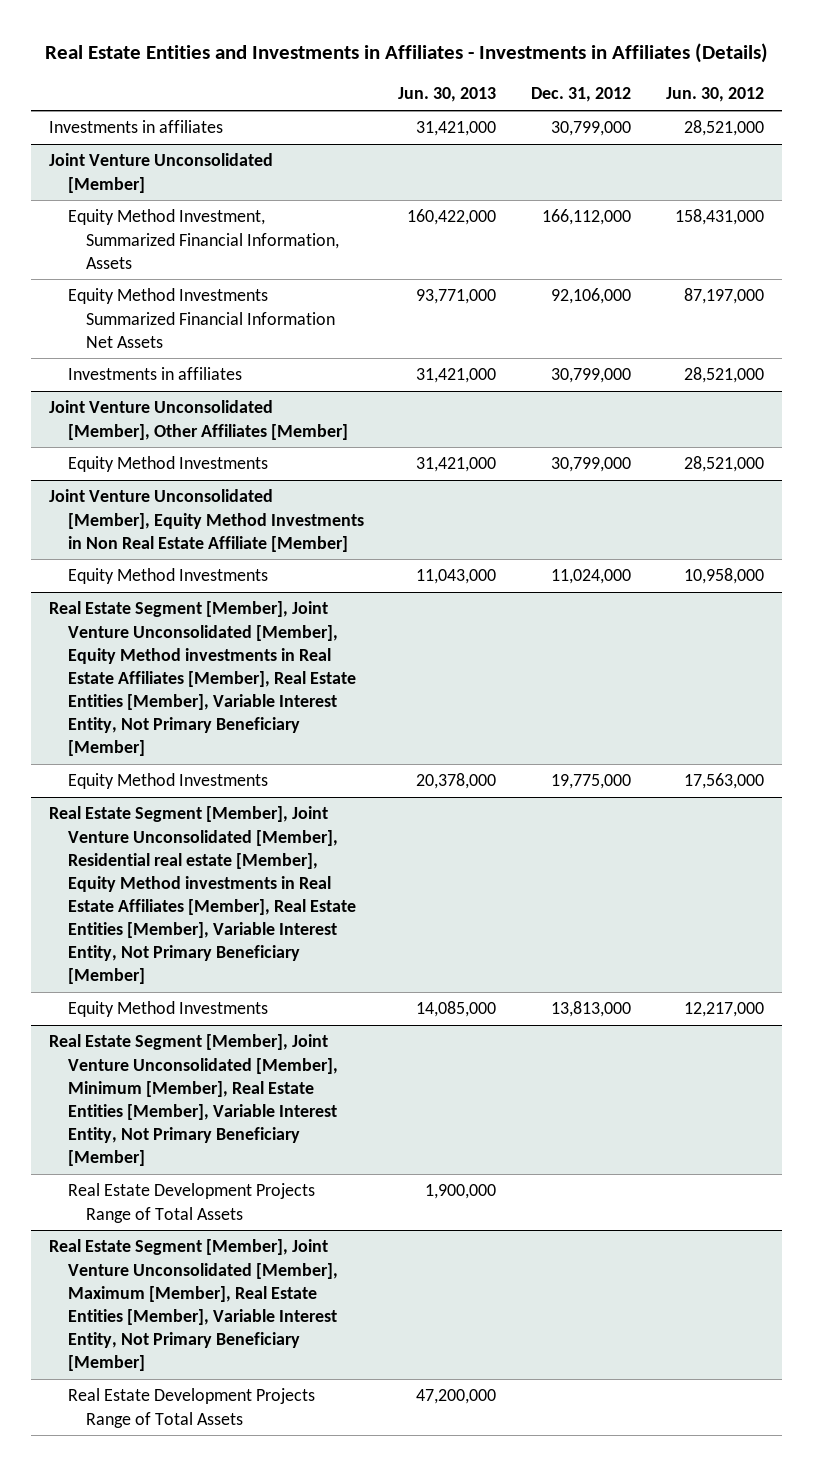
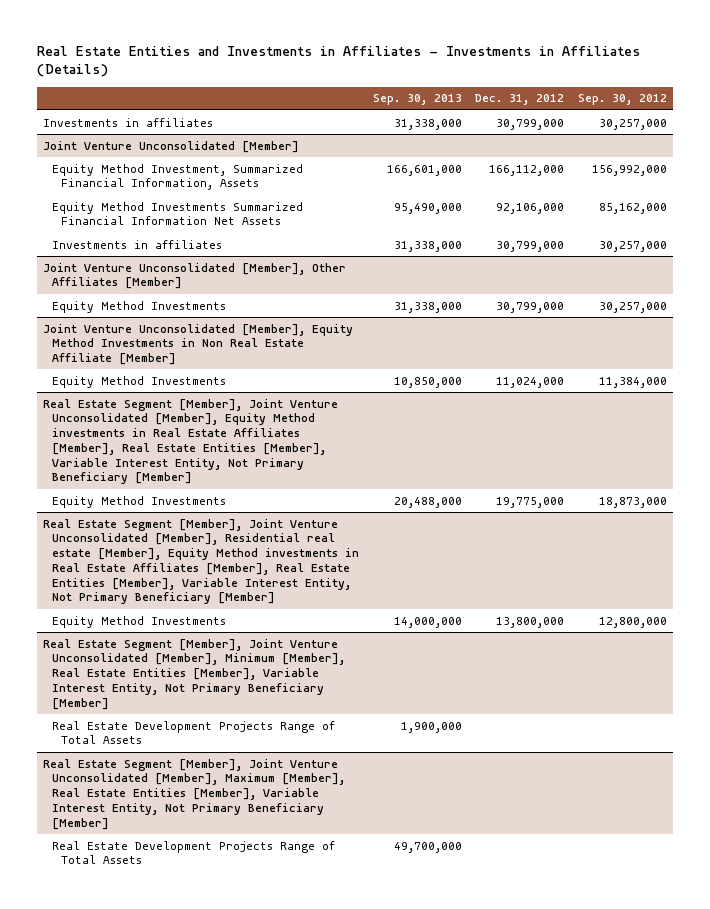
[398,87,497,103] Jun. 30, 2013 -> none
[666,87,765,103] Jun. 30, 2012 -> none
none -> [372,94,462,106] Sep. 30, 2013
none -> [577,94,667,106] Sep. 30, 2012
[551,1001,632,1018] 13,813,000 -> [496,616,565,628] 13,800,000

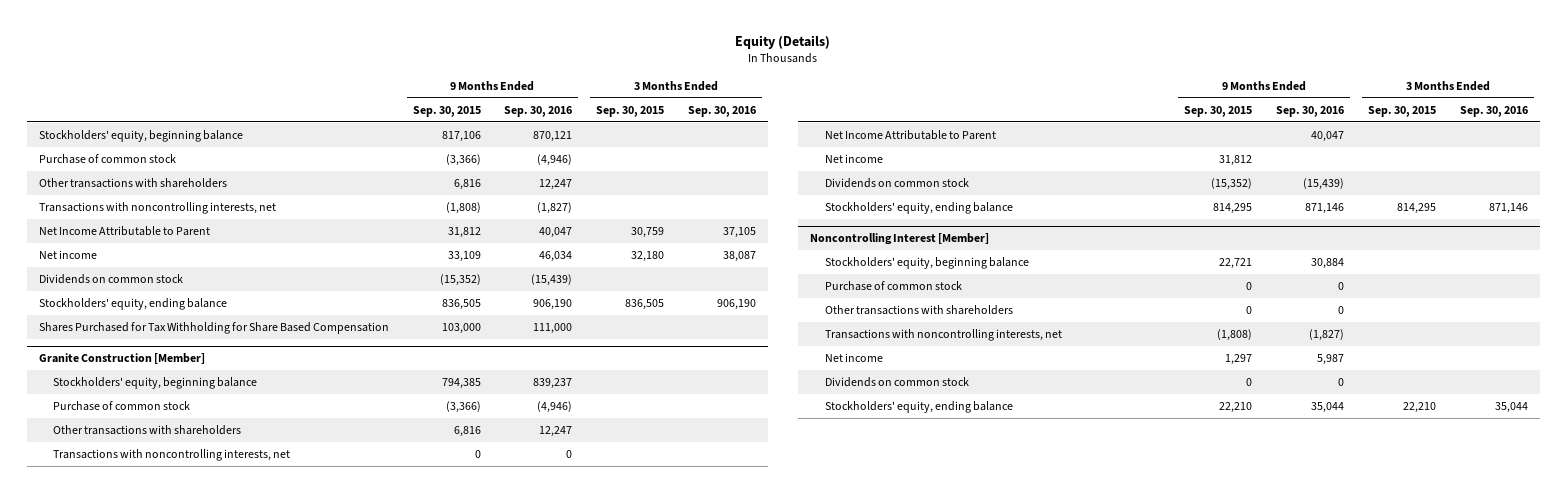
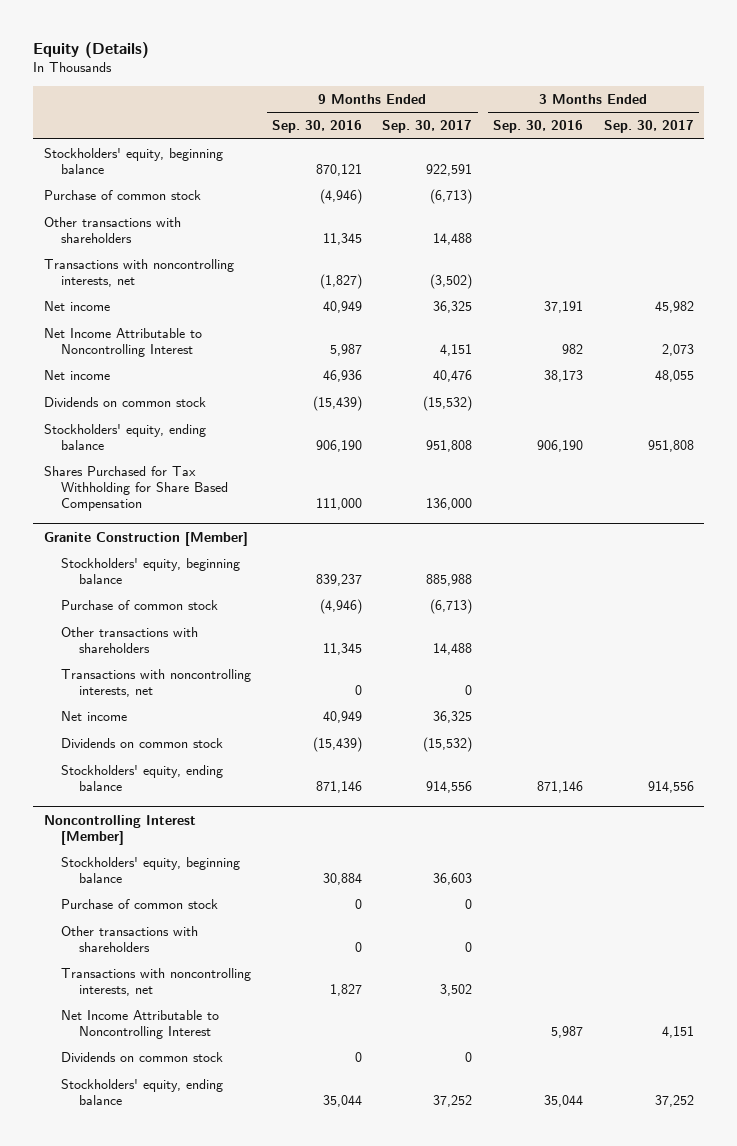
[412,105,481,117] Sep. 30, 2015 -> none
[596,105,665,117] Sep. 30, 2015 -> none
none -> [382,120,473,134] Sep. 30, 2017
none -> [603,120,694,134] Sep. 30, 2017
[539,178,573,190] 12,247 -> [322,232,362,245] 11,345
[38,225,210,236] Net Income Attributable to Parent -> [43,300,110,311] Net income
[539,226,573,238] 40,047 -> [322,300,362,313] 40,949
[723,226,757,238] 37,105 -> [544,300,584,313] 37,191
none -> [43,327,202,357] Net Income Attributable to Noncontrolling Interest
[539,250,573,262] 46,034 -> [322,369,362,382] 46,936
[723,250,757,262] 38,087 -> [544,369,584,382] 38,173
[539,425,573,437] 12,247 -> [322,642,362,655] 11,345
[824,153,883,163] Net income -> none
[824,129,996,140] Net Income Attributable to Parent -> [61,710,128,721] Net income
[1311,130,1345,142] 40,047 -> [322,710,362,723] 40,949
[824,352,883,362] Net income -> none
[1309,328,1345,341] (1,827) -> [329,983,362,996] 1,827
none -> [61,1009,220,1039] Net Income Attributable to Noncontrolling Interest

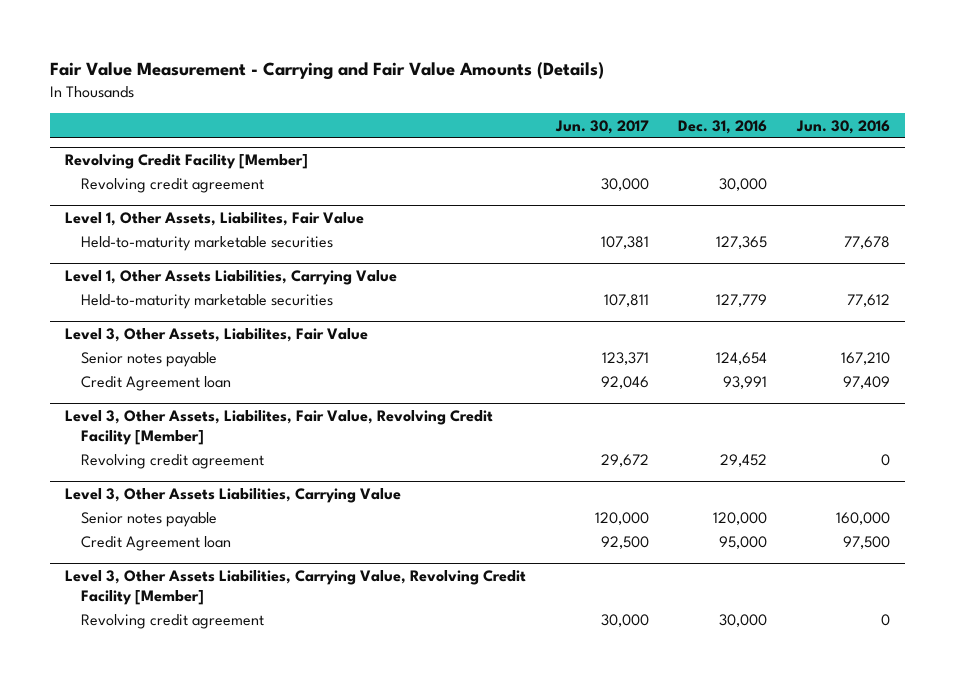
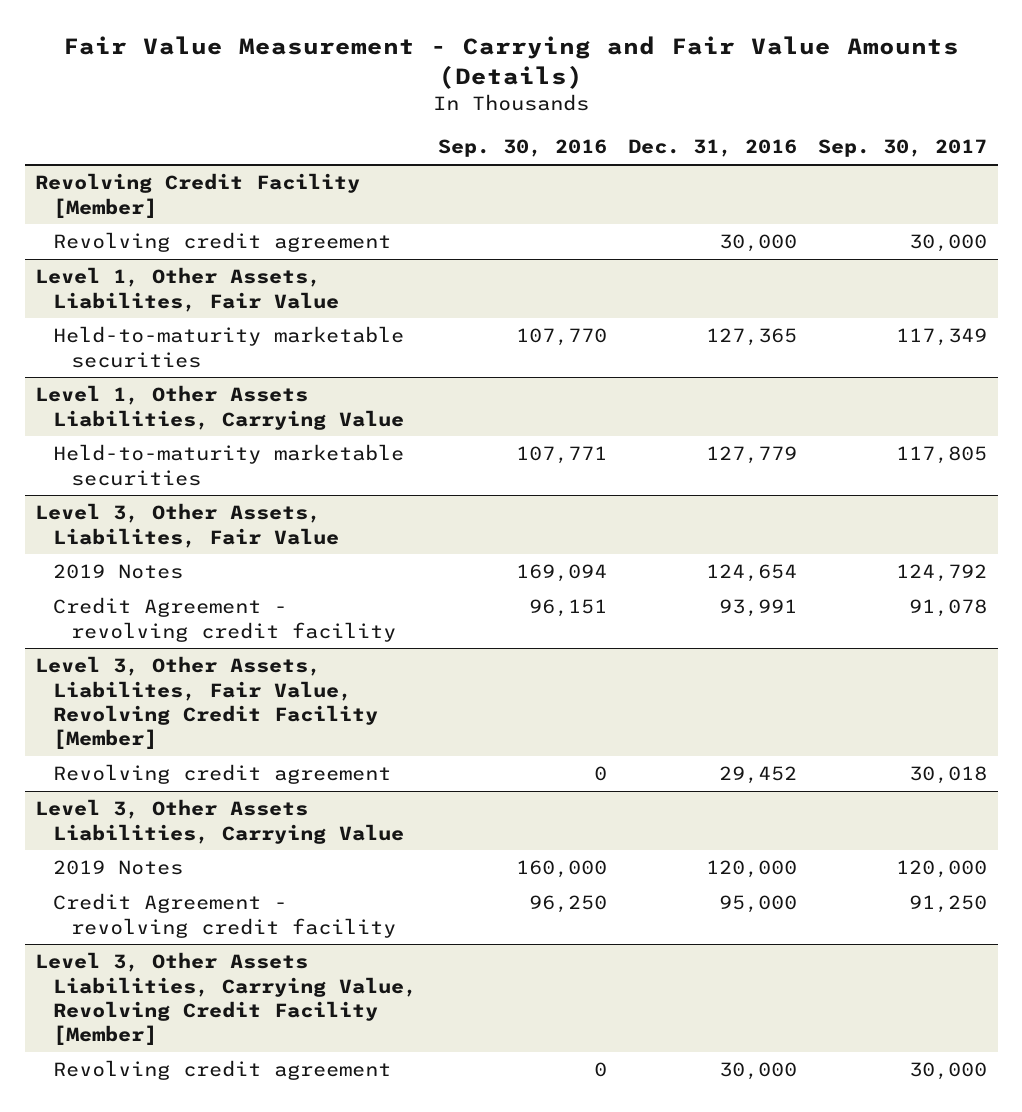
[554,119,649,134] Jun. 30, 2017 -> none
[796,119,891,134] Jun. 30, 2016 -> none
none -> [437,139,607,158] Sep. 30, 2016
none -> [818,139,988,158] Sep. 30, 2017
[80,352,217,368] Senior notes payable -> [52,564,183,580] 2019 Notes
[80,376,231,392] Credit Agreement loan -> [52,597,396,642] Credit Agreement - revolving credit facility
[80,512,217,528] Senior notes payable -> [52,860,183,876] 2019 Notes
[80,536,231,552] Credit Agreement loan -> [52,893,396,938] Credit Agreement - revolving credit facility

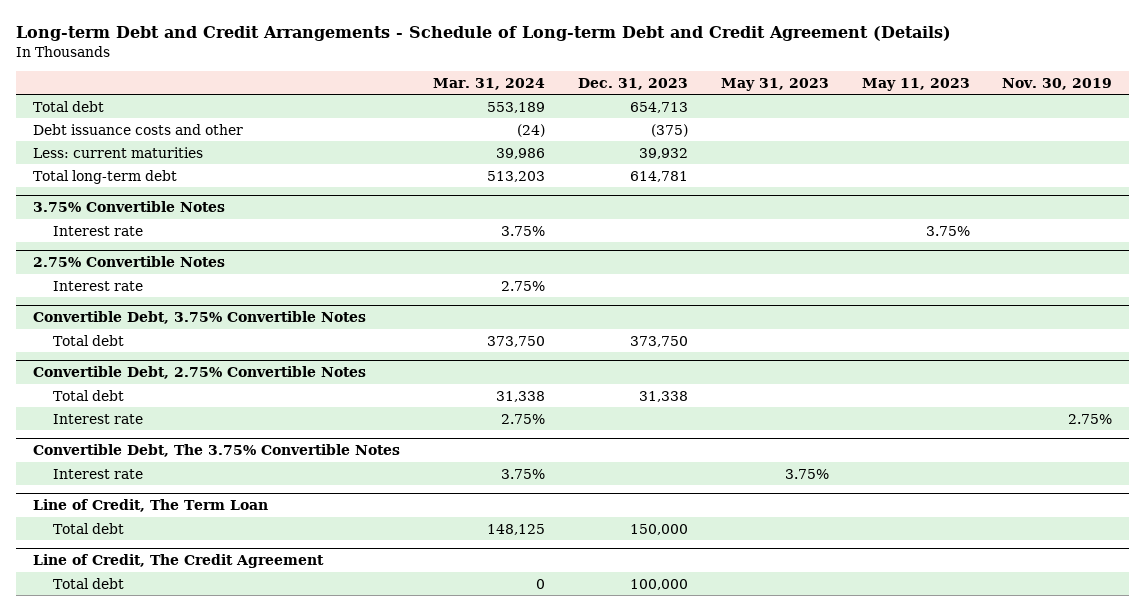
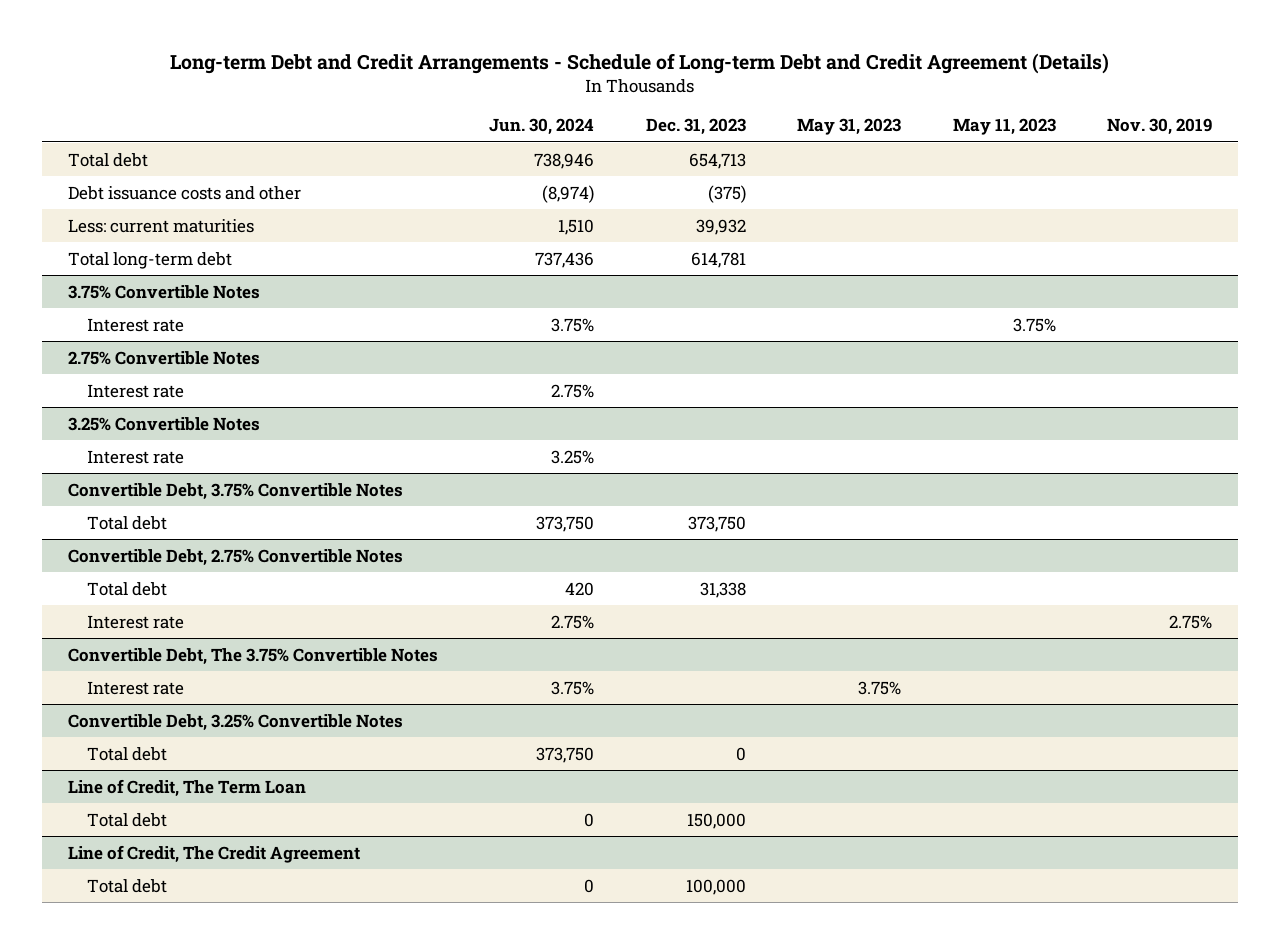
[432,77,545,90] Mar. 31, 2024 -> none
none -> [489,118,595,136] Jun. 30, 2024
none -> [67,416,260,431] 3.25% Convertible Notes
none -> [86,449,184,464] Interest rate
none -> [67,713,403,731] Convertible Debt, 3.25% Convertible Notes
none -> [86,746,167,761] Total debt

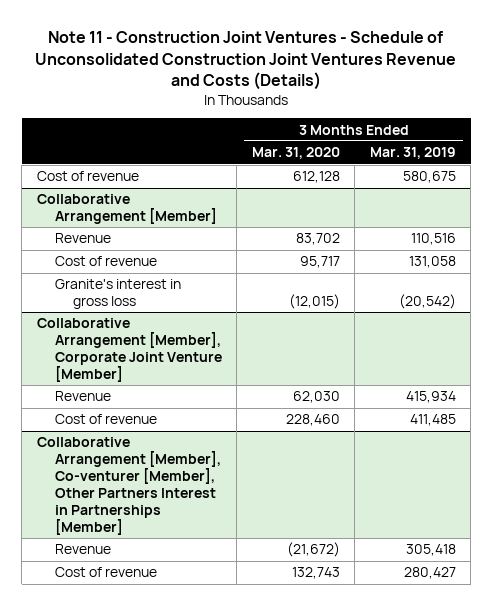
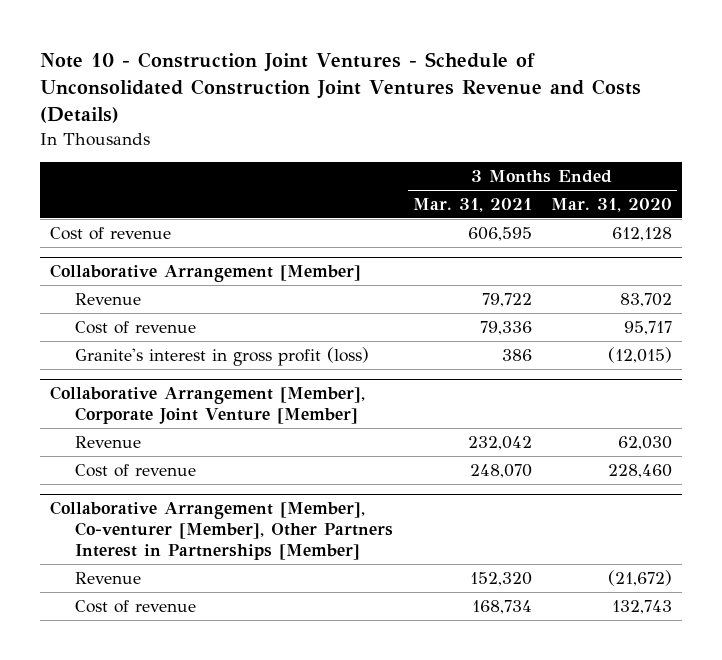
[35,31,457,90] Note 11 - Construction Joint Ventures - Schedule of Unconsolidated Construction Joint Ventures Revenue and Costs (Details) -> [40,52,642,124] Note 10 - Construction Joint Ventures - Schedule of Unconsolidated Construction Joint Ventures Revenue and Costs (Details)
[369,147,456,160] Mar. 31, 2019 -> none
none -> [412,198,532,213] Mar. 31, 2021
[54,279,181,310] Granite's interest in gross loss -> [75,346,370,366] Granite's interest in gross profit (loss)

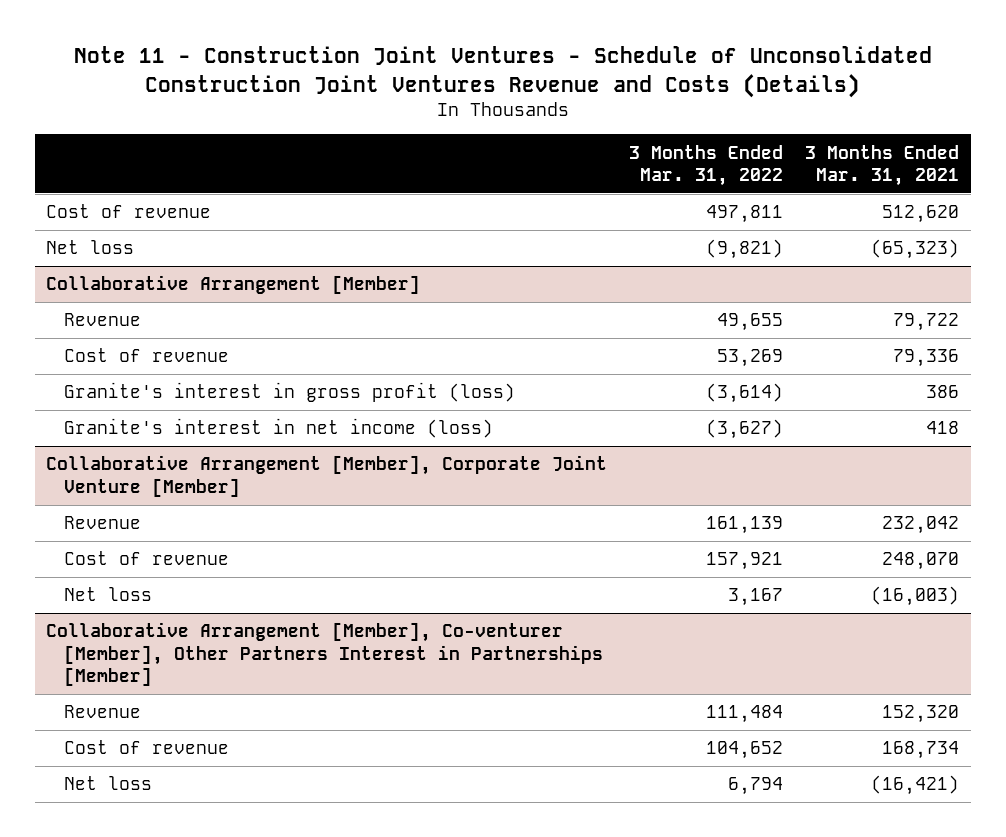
[40,52,642,124] Note 10 - Construction Joint Ventures - Schedule of Unconsolidated Construction Joint Ventures Revenue and Costs (Details) -> [73,46,932,98] Note 11 - Construction Joint Ventures - Schedule of Unconsolidated Construction Joint Ventures Revenue and Costs (Details)
[551,198,673,213] Mar. 31, 2020 -> none
none -> [629,144,784,187] 3 Months Ended Mar. 31, 2022
[467,226,532,241] 606,595 -> [882,205,960,224] 512,620
none -> [46,240,135,255] Net loss
none -> [64,418,494,439] Granite's interest in net income (loss)
none -> [64,587,153,602] Net loss
none -> [64,776,153,791] Net loss

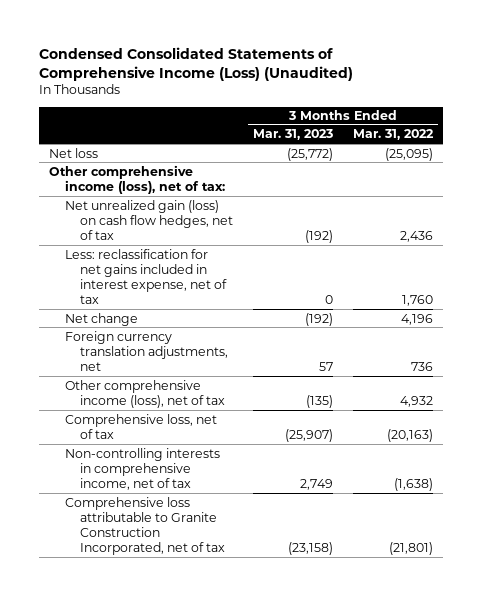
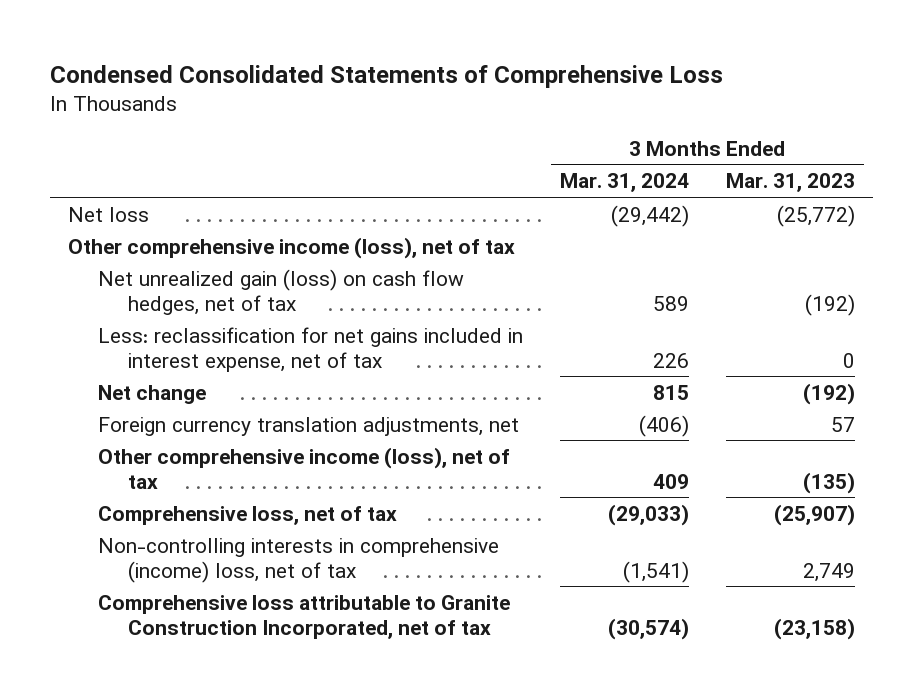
[39,46,354,81] Condensed Consolidated Statements of Comprehensive Income (Loss) (Unaudited) -> [49,64,723,88] Condensed Consolidated Statements of Comprehensive Loss
[352,129,434,141] Mar. 31, 2022 -> none
none -> [559,173,689,193] Mar. 31, 2024
[49,164,225,194] Other comprehensive income (loss), net of tax: -> [68,236,516,259] Other comprehensive income (loss), net of tax
[64,447,220,490] Non-controlling interests in comprehensive income, net of tax -> [98,537,500,583] Non-controlling interests in comprehensive (income) loss, net of tax

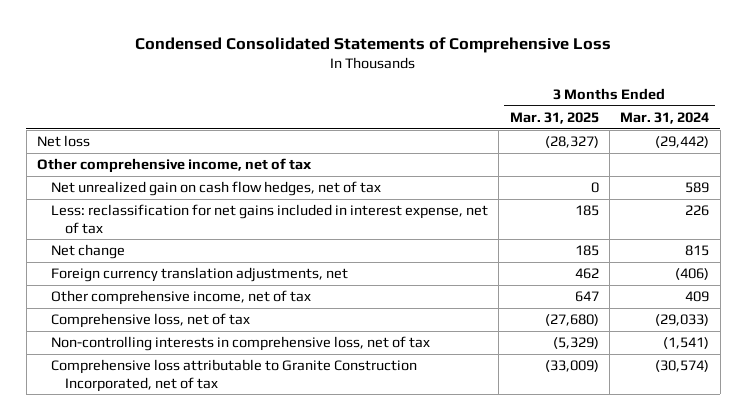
[725,173,855,193] Mar. 31, 2023 -> none
none -> [509,111,599,124] Mar. 31, 2025
[68,236,516,259] Other comprehensive income (loss), net of tax -> [37,158,313,174] Other comprehensive income, net of tax
[98,268,465,315] Net unrealized gain (loss) on cash flow hedges, net of tax -> [50,181,381,197] Net unrealized gain on cash flow hedges, net of tax
[98,446,511,489] Other comprehensive income (loss), net of tax -> [50,290,311,306] Other comprehensive income, net of tax
[98,537,500,583] Non-controlling interests in comprehensive (income) loss, net of tax -> [50,336,430,352] Non-controlling interests in comprehensive loss, net of tax

